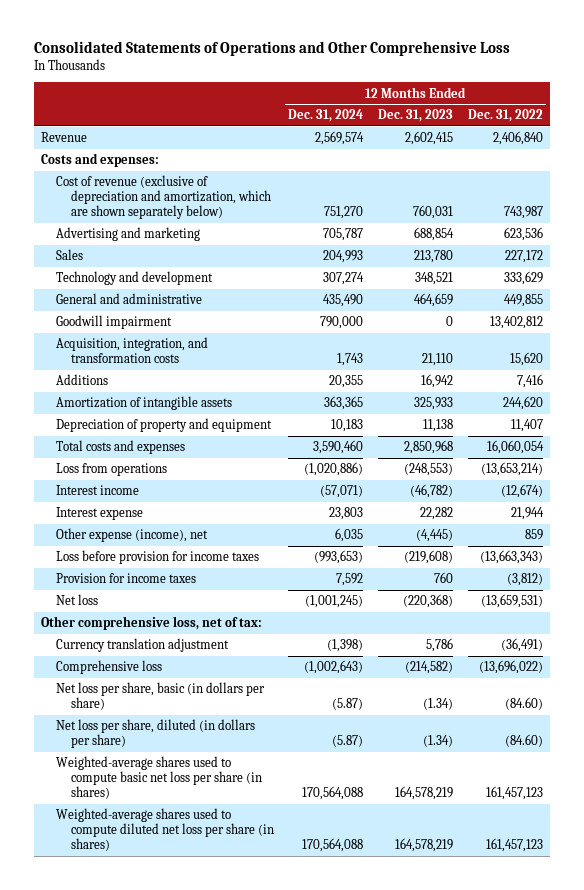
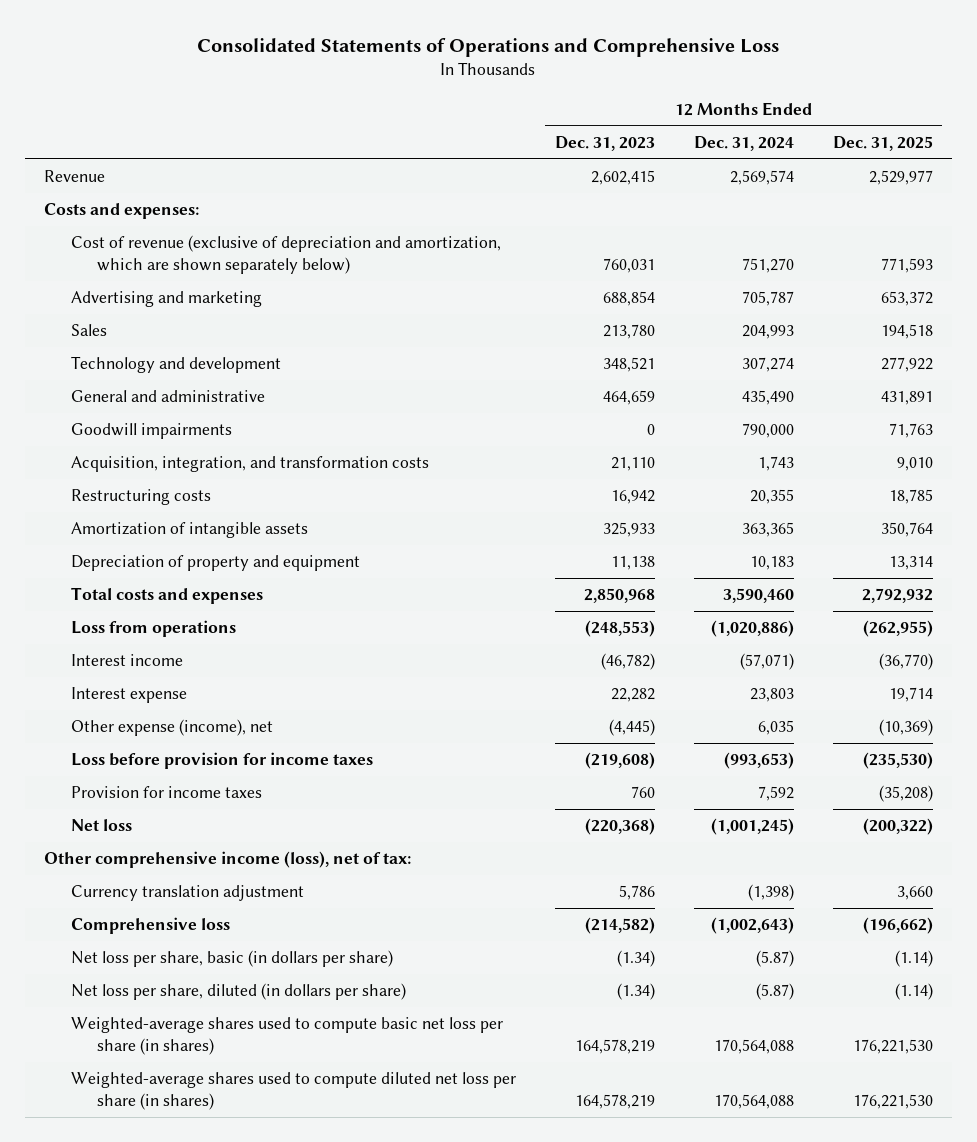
[33,41,510,57] Consolidated Statements of Operations and Other Comprehensive Loss -> [197,37,780,57] Consolidated Statements of Operations and Comprehensive Loss
[467,109,543,123] Dec. 31, 2022 -> none
none -> [832,135,933,151] Dec. 31, 2025
[56,315,173,330] Goodwill impairment -> [70,423,232,440] Goodwill impairments
[56,374,109,386] Additions -> [70,489,211,506] Restructuring costs
[41,616,263,631] Other comprehensive loss, net of tax: -> [44,851,412,869] Other comprehensive income (loss), net of tax:

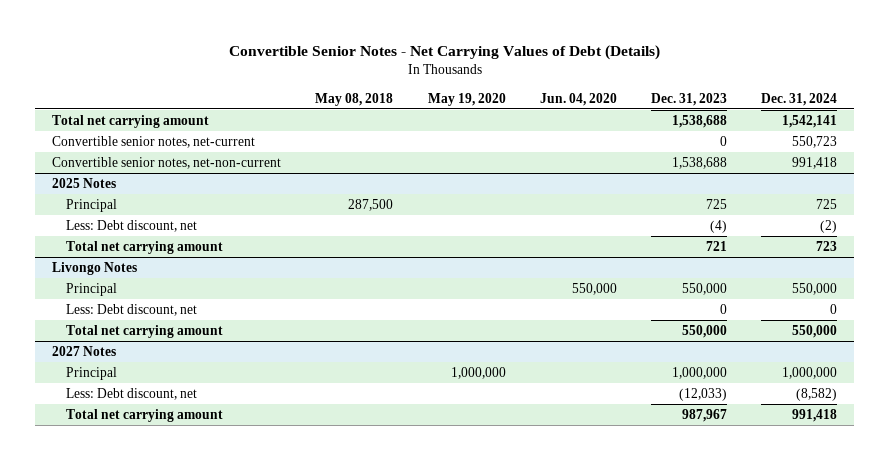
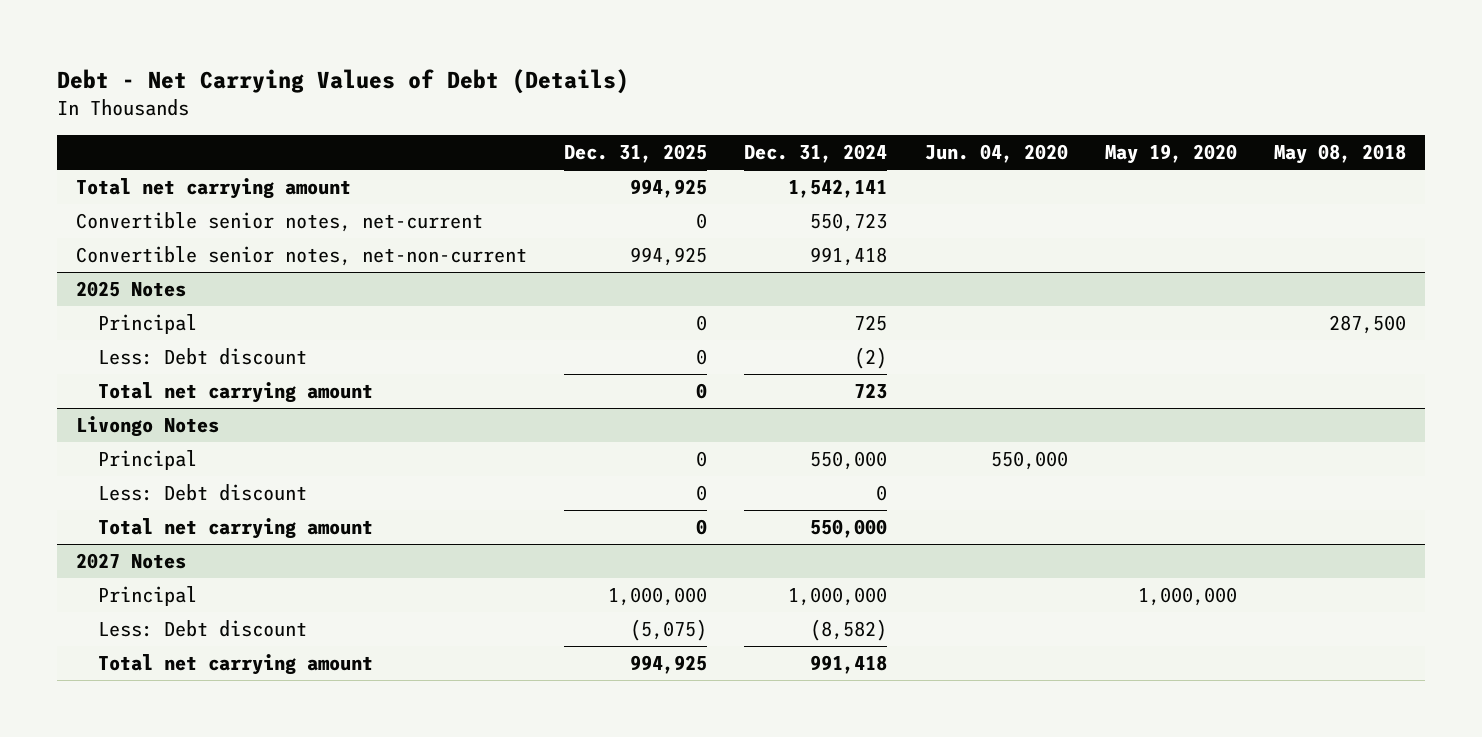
[228,45,660,61] Convertible Senior Notes - Net Carrying Values of Debt (Details) -> [56,68,629,94] Debt - Net Carrying Values of Debt (Details)
[651,92,728,106] Dec. 31, 2023 -> none
none -> [563,144,707,164] Dec. 31, 2025
[66,219,198,232] Less: Debt discount, net -> [98,348,308,366] Less: Debt discount
[66,303,198,316] Less: Debt discount, net -> [98,484,308,502] Less: Debt discount
[66,387,198,400] Less: Debt discount, net -> [98,620,308,638] Less: Debt discount

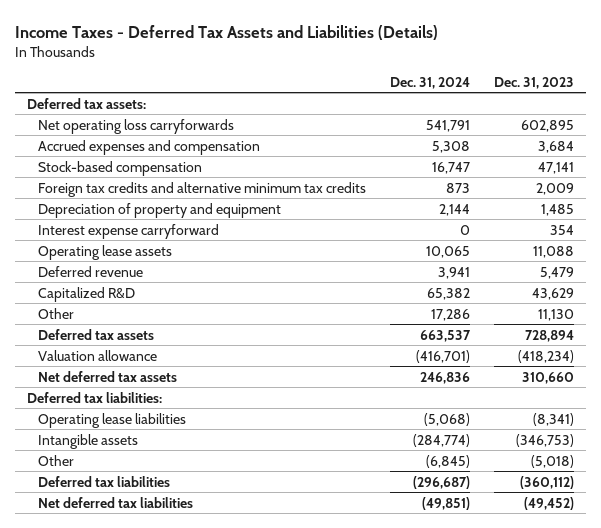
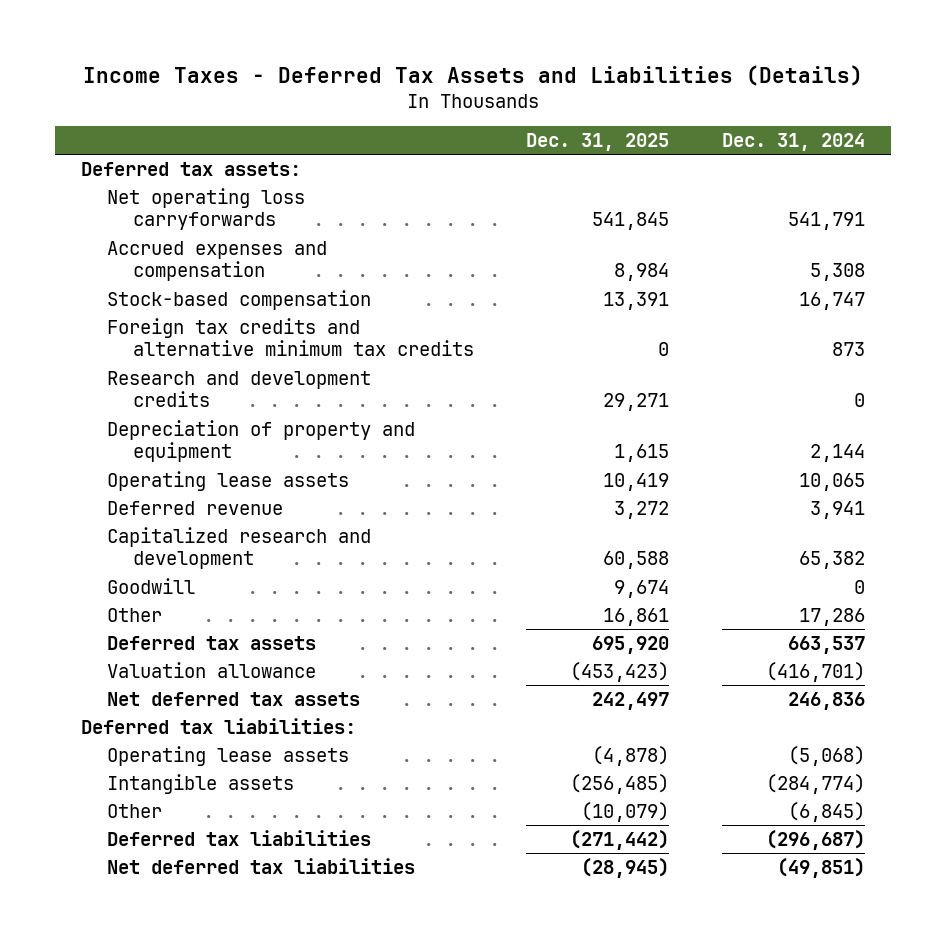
[494,76,575,89] Dec. 31, 2023 -> none
none -> [526,132,670,151] Dec. 31, 2025
none -> [106,370,371,408] Research and development credits
[38,223,220,239] Interest expense carryforward -> none
[38,286,136,302] Capitalized R&D -> [106,526,371,570] Capitalized research and development
none -> [106,577,195,594] Goodwill
[38,412,187,428] Operating lease liabilities -> [106,745,349,766] Operating lease assets

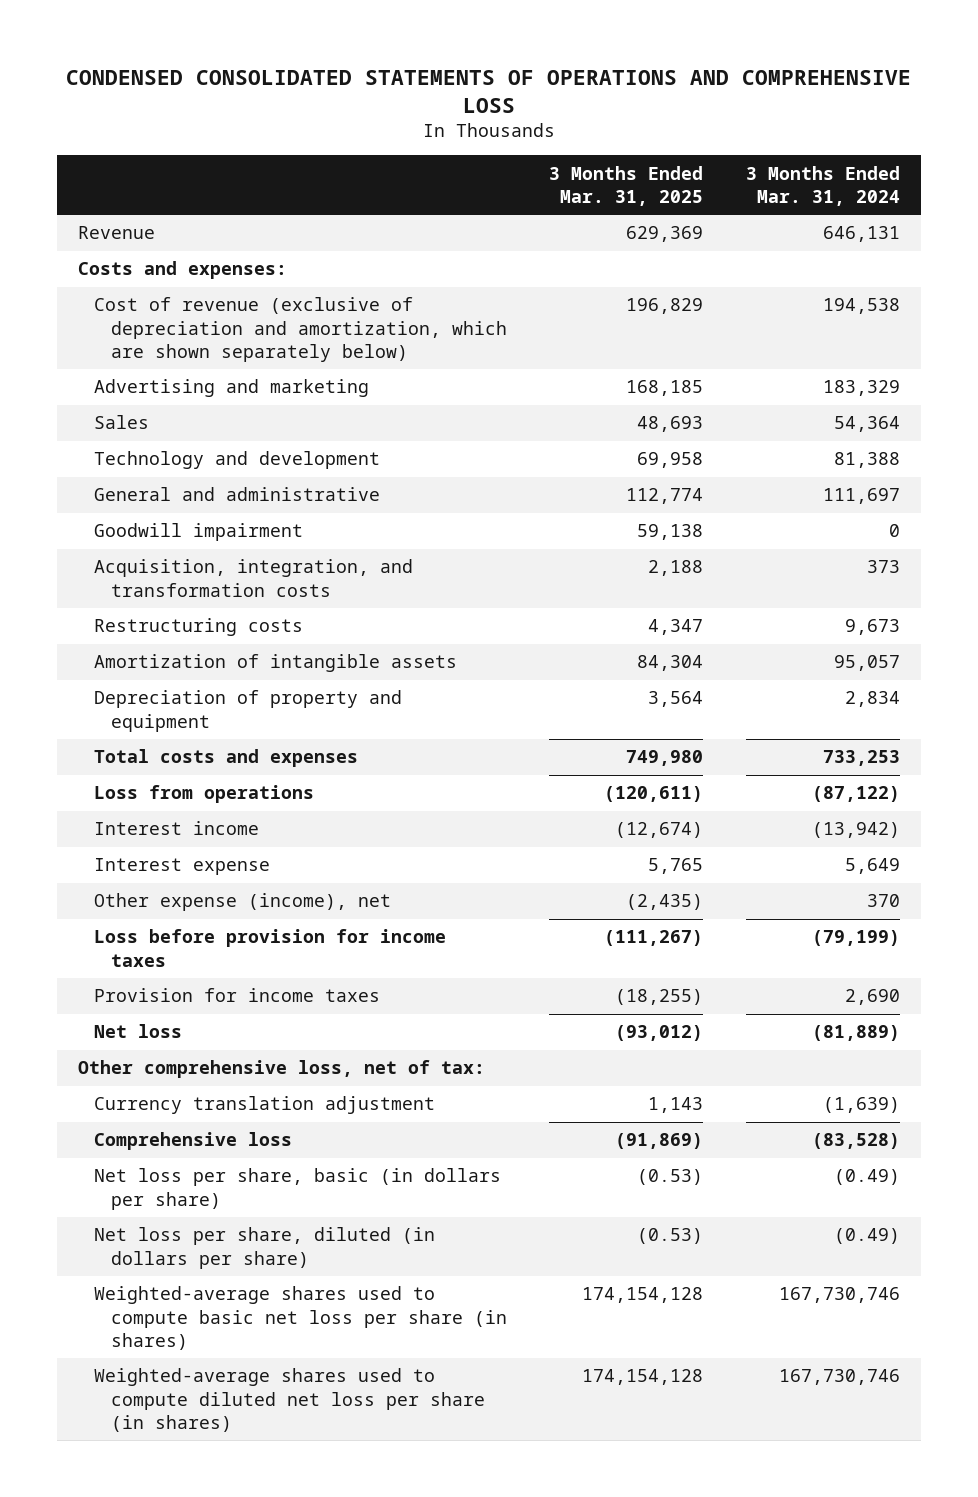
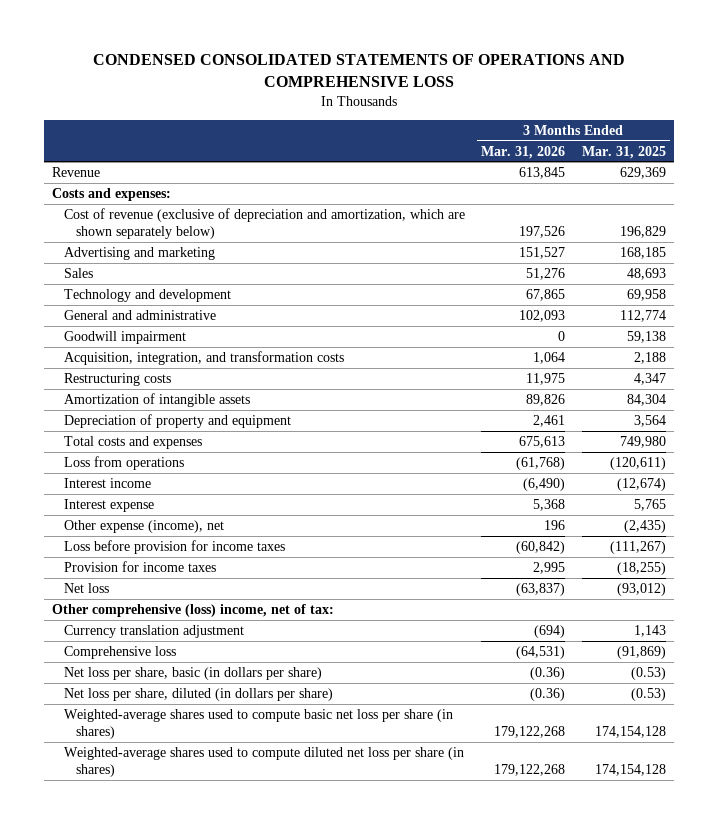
[746,165,901,206] 3 Months Ended Mar. 31, 2024 -> none
none -> [481,145,566,159] Mar. 31, 2026
[78,1060,486,1079] Other comprehensive loss, net of tax: -> [51,603,334,617] Other comprehensive (loss) income, net of tax:

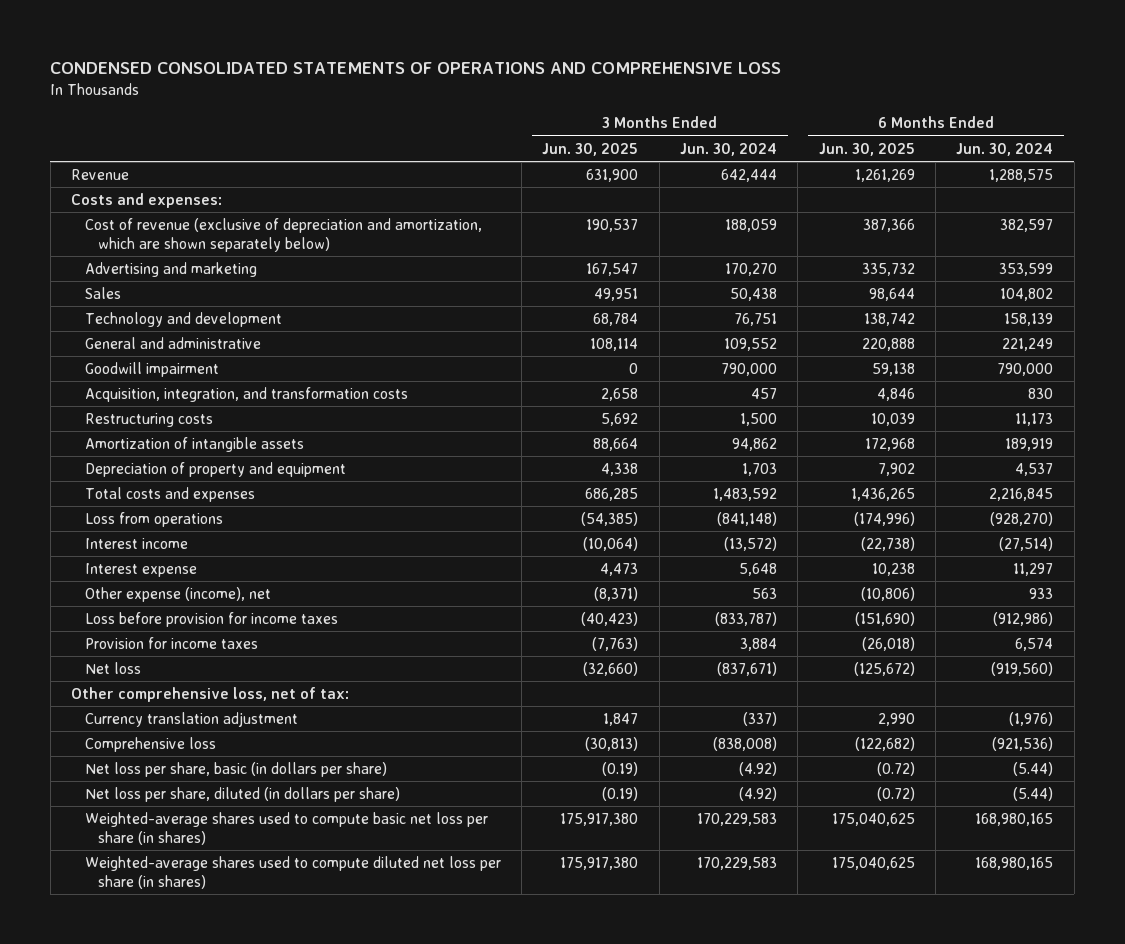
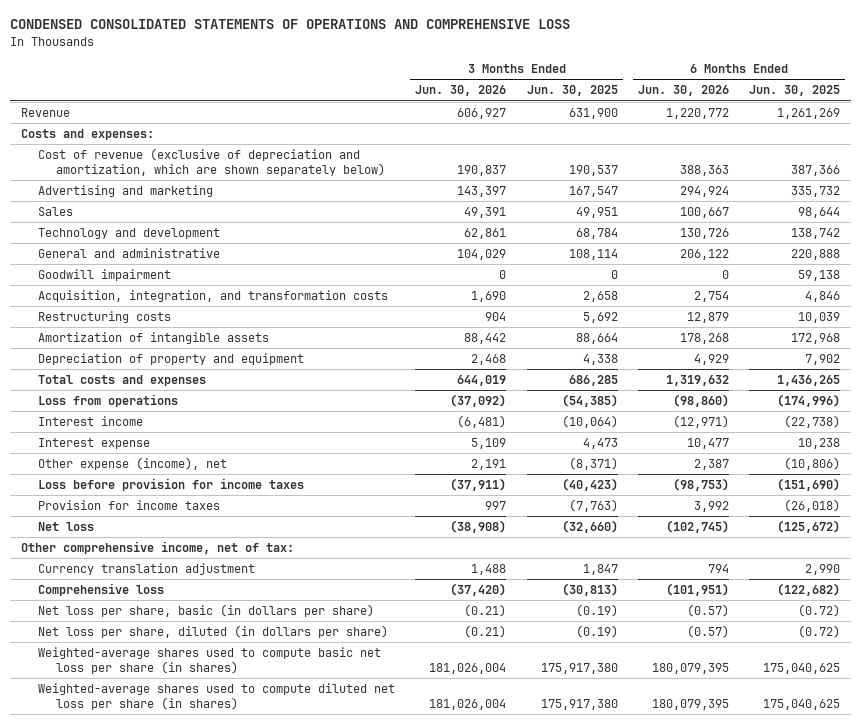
[680,142,778,156] Jun. 30, 2024 -> none
[956,142,1054,156] Jun. 30, 2024 -> none
none -> [415,85,507,97] Jun. 30, 2026
none -> [638,85,730,97] Jun. 30, 2026
[71,686,350,702] Other comprehensive loss, net of tax: -> [20,541,294,555] Other comprehensive income, net of tax:

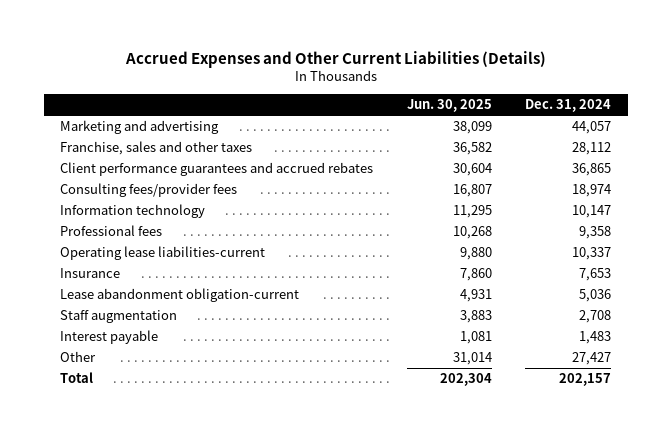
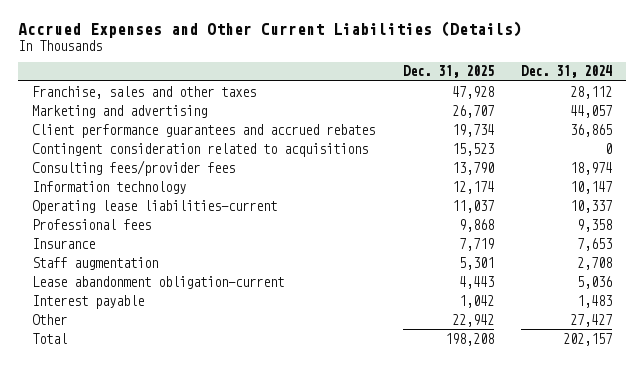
[406,99,492,113] Jun. 30, 2025 -> none
none -> [402,65,494,79] Dec. 31, 2025
[60,120,220,135] Marketing and advertising -> [31,104,207,118] Marketing and advertising
none -> [31,142,368,157] Contingent consideration related to acquisitions
[60,225,163,237] Professional fees -> [31,218,151,230] Professional fees
[60,288,300,303] Lease abandonment obligation-current -> [31,275,284,289] Lease abandonment obligation-current

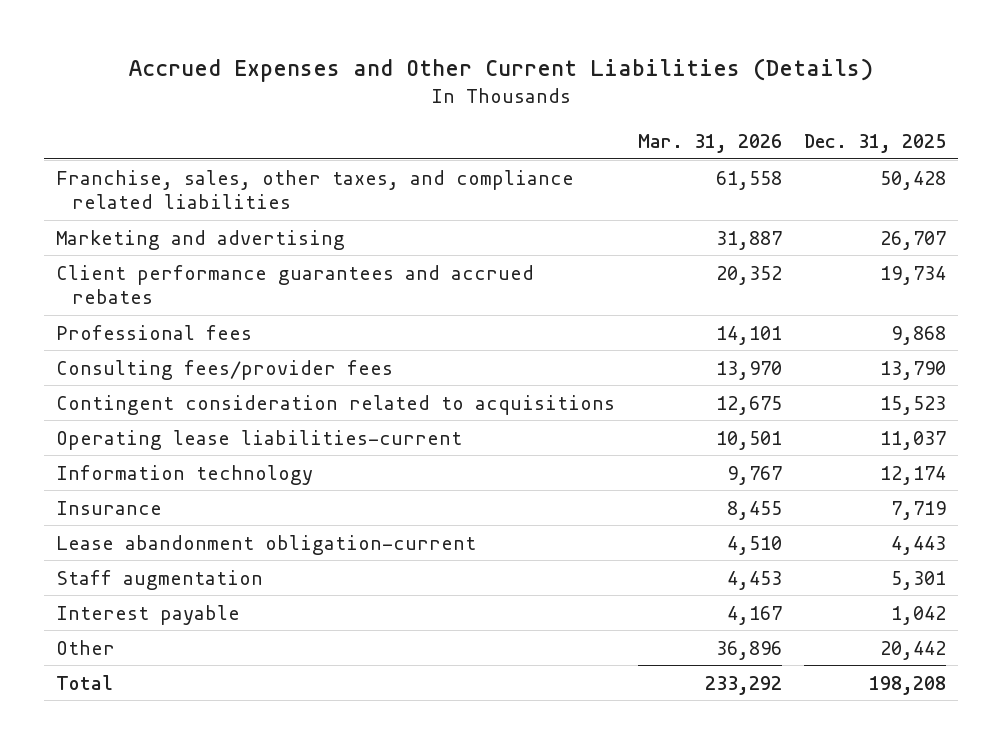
[521,65,613,79] Dec. 31, 2024 -> none
none -> [637,133,782,153] Mar. 31, 2026
[31,85,256,99] Franchise, sales and other taxes -> [55,169,574,209] Franchise, sales, other taxes, and compliance related liabilities
[451,85,494,99] 47,928 -> [880,170,947,190] 50,428
[31,218,151,230] Professional fees -> [55,324,252,340] Professional fees
[31,142,368,157] Contingent consideration related to acquisitions -> [55,394,615,415] Contingent consideration related to acquisitions
[31,180,186,194] Information technology -> [55,464,313,485] Information technology
[31,256,158,270] Staff augmentation -> [55,569,263,590] Staff augmentation
[451,313,494,327] 22,942 -> [880,640,947,660] 20,442

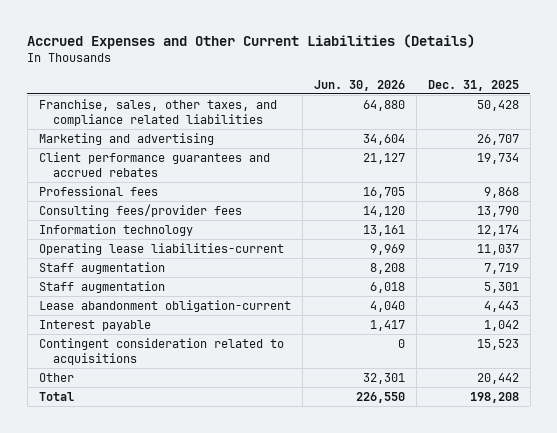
[637,133,782,153] Mar. 31, 2026 -> none
none -> [313,79,405,91] Jun. 30, 2026
[55,429,462,450] Operating lease liabilities-current -> [38,242,284,255] Operating lease liabilities-current
[55,500,162,515] Insurance -> [38,261,165,274] Staff augmentation
[55,534,476,555] Lease abandonment obligation-current -> [38,299,291,312] Lease abandonment obligation-current
[55,394,615,415] Contingent consideration related to acquisitions -> [38,337,284,366] Contingent consideration related to acquisitions

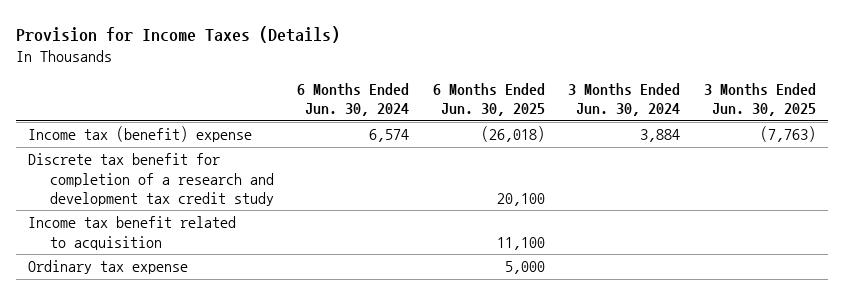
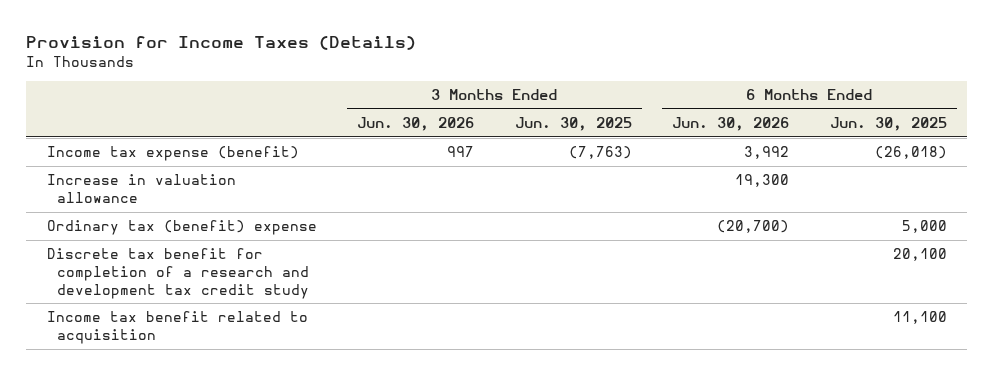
[297,83,410,117] 6 Months Ended Jun. 30, 2024 -> none
[568,83,681,117] 3 Months Ended Jun. 30, 2024 -> none
none -> [357,116,475,131] Jun. 30, 2026
none -> [672,116,790,131] Jun. 30, 2026
[27,126,252,143] Income tax (benefit) expense -> [46,146,299,162] Income tax expense (benefit)
none -> [46,174,236,203] Increase in valuation allowance
none -> [46,220,317,236] Ordinary tax (benefit) expense
[27,260,188,275] Ordinary tax expense -> none

